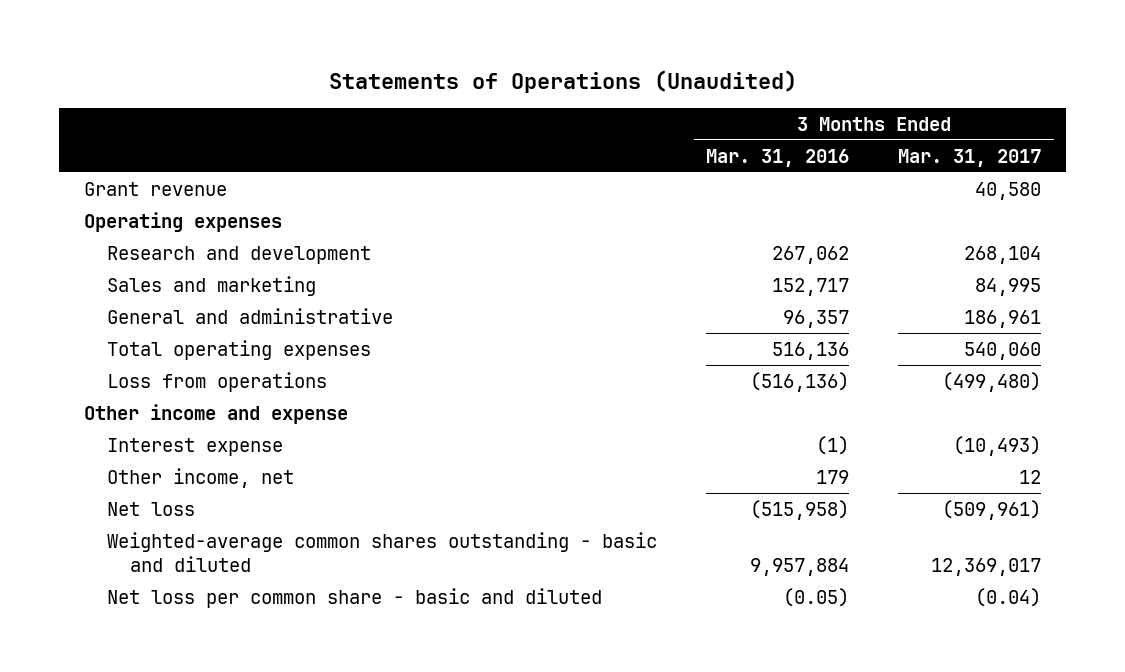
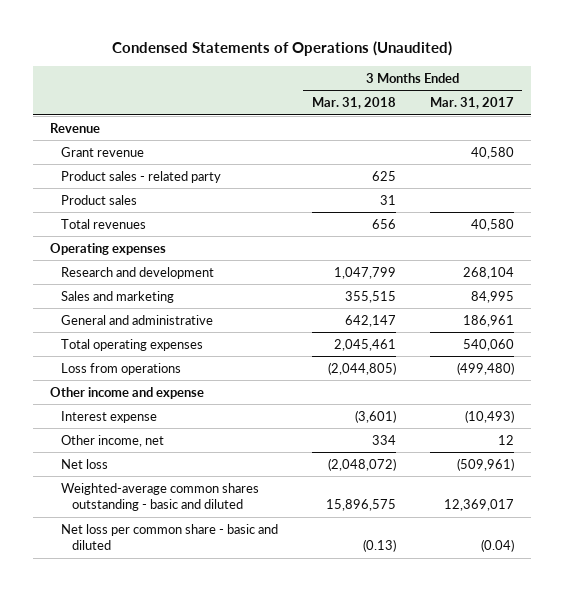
[328,69,797,93] Statements of Operations (Unaudited) -> [111,41,452,57] Condensed Statements of Operations (Unaudited)
[706,148,850,167] Mar. 31, 2016 -> none
none -> [311,97,396,110] Mar. 31, 2018
none -> [49,122,100,133] Revenue
none -> [60,170,221,183] Product sales - related party
none -> [60,194,137,205] Product sales
none -> [60,218,146,229] Total revenues

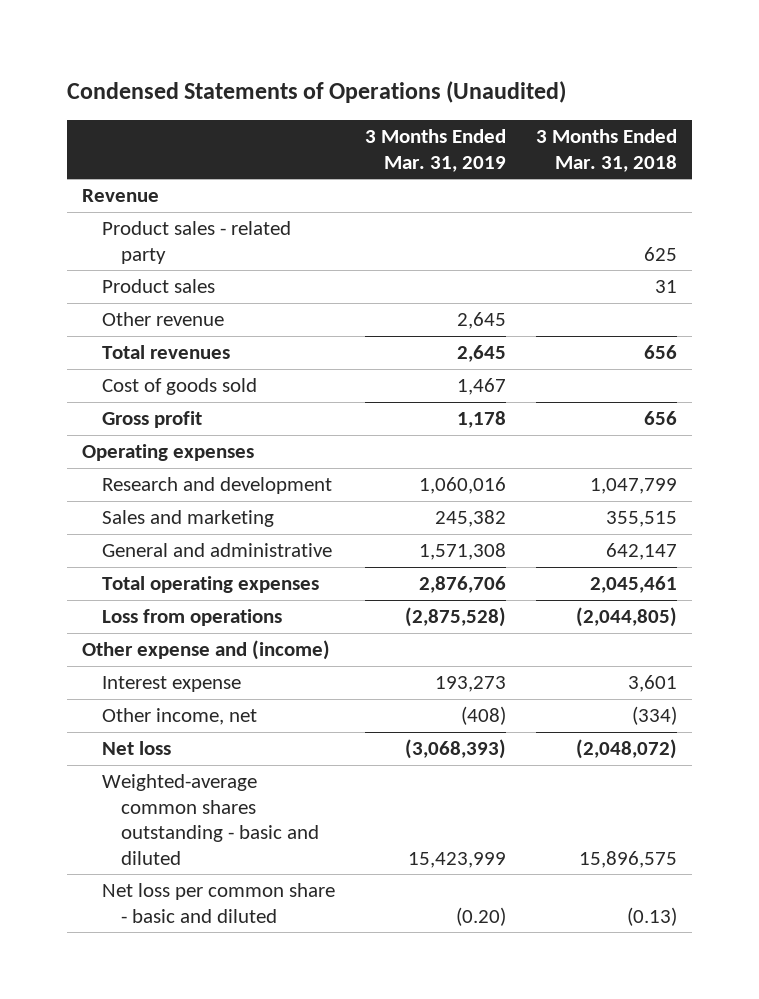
[429,97,514,110] Mar. 31, 2017 -> none
none -> [364,129,506,172] 3 Months Ended Mar. 31, 2019
[60,146,144,157] Grant revenue -> none
none -> [101,312,224,327] Other revenue
none -> [101,378,257,396] Cost of goods sold
none -> [101,411,202,429] Gross profit
[49,386,204,399] Other income and expense -> [82,640,331,661] Other expense and (income)
[354,409,396,423] (3,601) -> [627,675,677,693] 3,601
[371,434,396,445] 334 -> [631,706,677,726] (334)

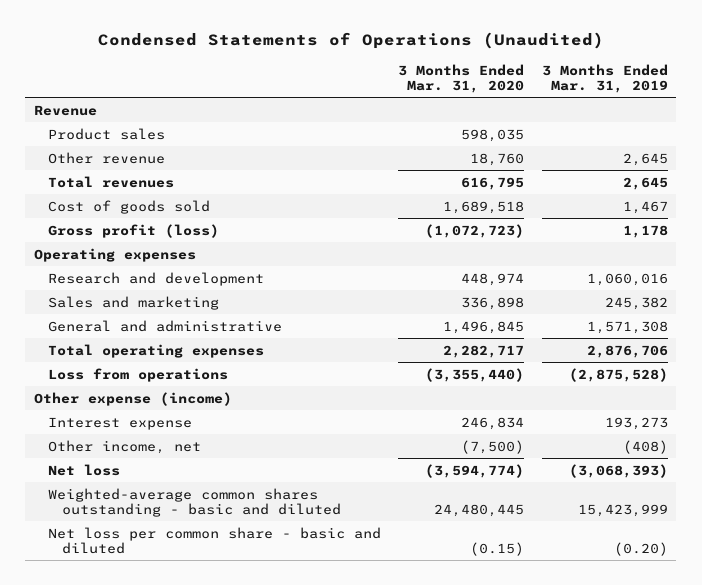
[535,129,677,172] 3 Months Ended Mar. 31, 2018 -> none
none -> [398,63,525,93] 3 Months Ended Mar. 31, 2020
[101,221,291,264] Product sales - related party -> none
[101,411,202,429] Gross profit -> [48,223,220,238] Gross profit (loss)
[82,640,331,661] Other expense and (income) -> [33,391,232,406] Other expense (income)

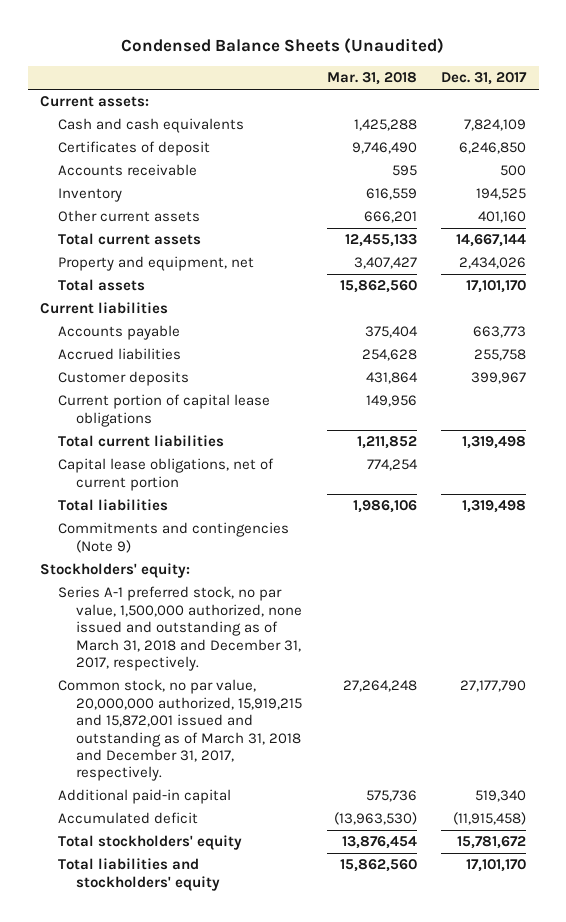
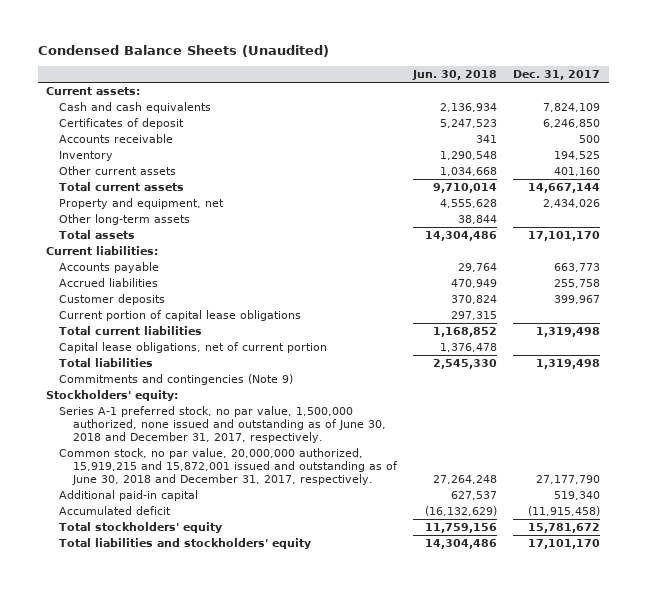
[326,72,417,86] Mar. 31, 2018 -> none
none -> [412,70,498,81] Jun. 30, 2018
none -> [59,213,191,225] Other long-term assets
[40,302,169,315] Current liabilities -> [46,245,159,255] Current liabilities:
[58,586,303,671] Series A-1 preferred stock, no par value, 1,500,000 authorized, none issued and outstanding as of March 31, 2018 and December 31, 2017, respectively. -> [59,405,386,444] Series A-1 preferred stock, no par value, 1,500,000 authorized, none issued and outstanding as of June 30, 2018 and December 31, 2017, respectively.
[58,679,303,782] Common stock, no par value, 20,000,000 authorized, 15,919,215 and 15,872,001 issued and outstanding as of March 31, 2018 and December 31, 2017, respectively. -> [59,447,398,486] Common stock, no par value, 20,000,000 authorized, 15,919,215 and 15,872,001 issued and outstanding as of June 30, 2018 and December 31, 2017, respectively.

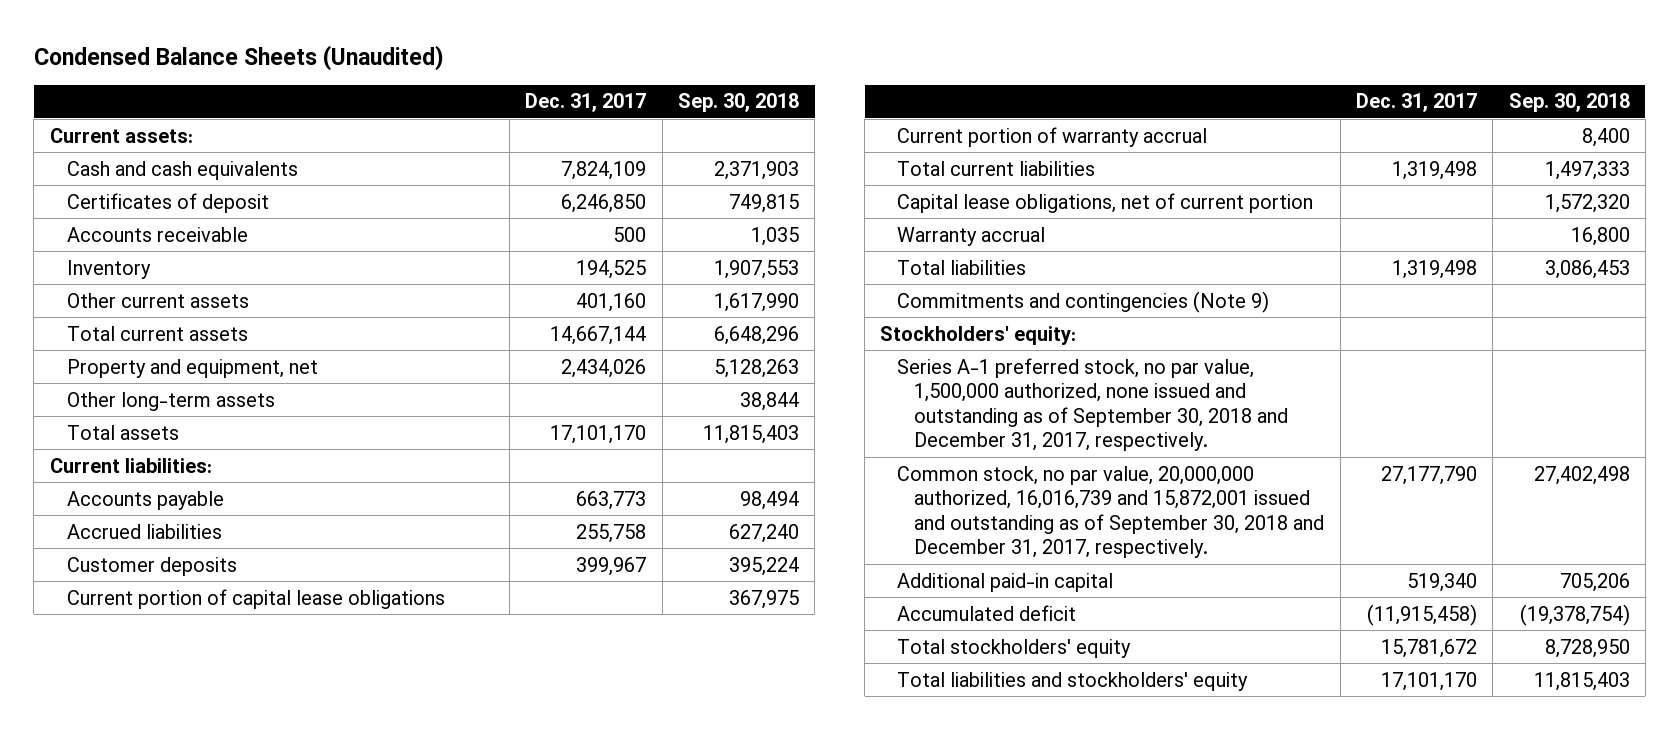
[412,70,498,81] Jun. 30, 2018 -> none
none -> [677,93,799,113] Sep. 30, 2018
none -> [897,126,1208,147] Current portion of warranty accrual
none -> [897,226,1046,246] Warranty accrual
[59,405,386,444] Series A-1 preferred stock, no par value, 1,500,000 authorized, none issued and outstanding as of June 30, 2018 and December 31, 2017, respectively. -> [897,357,1289,452] Series A-1 preferred stock, no par value, 1,500,000 authorized, none issued and outstanding as of September 30, 2018 and December 31, 2017, respectively.
[59,447,398,486] Common stock, no par value, 20,000,000 authorized, 15,919,215 and 15,872,001 issued and outstanding as of June 30, 2018 and December 31, 2017, respectively. -> [897,465,1325,559] Common stock, no par value, 20,000,000 authorized, 16,016,739 and 15,872,001 issued and outstanding as of September 30, 2018 and December 31, 2017, respectively.

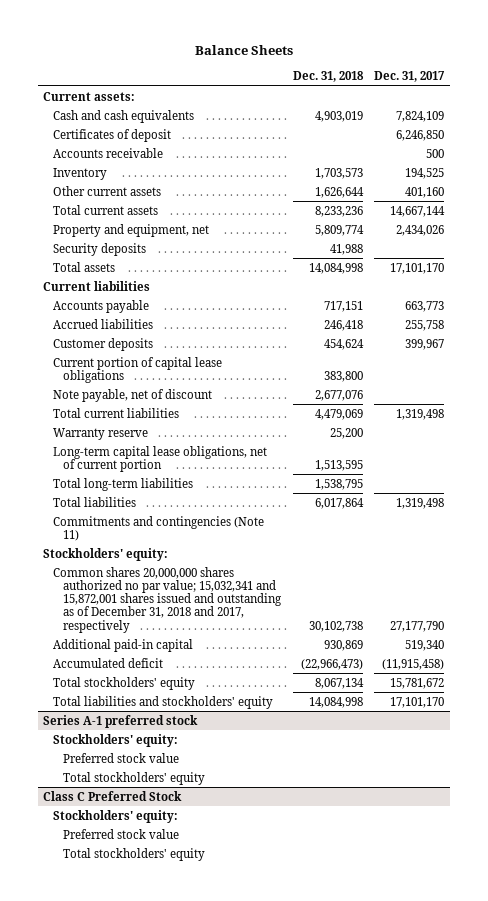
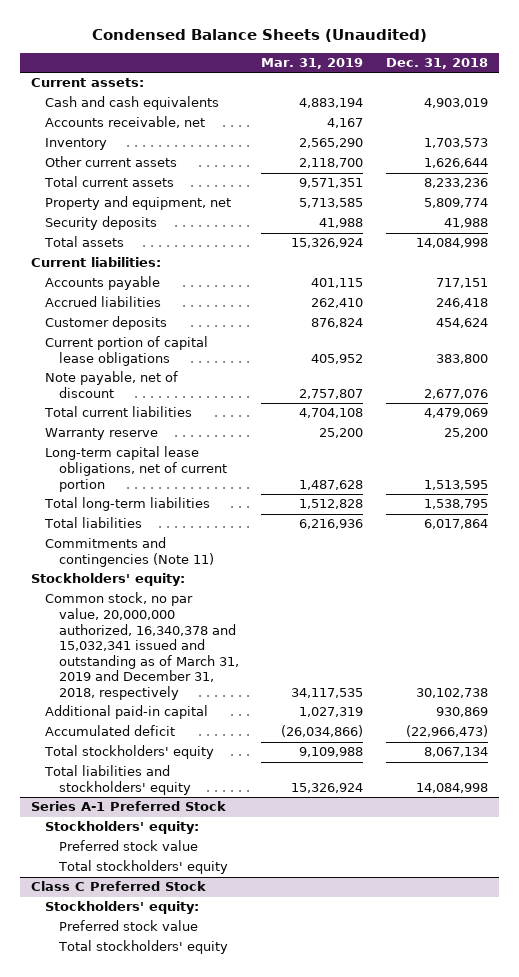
[194,45,293,56] Balance Sheets -> [91,28,427,42] Condensed Balance Sheets (Unaudited)
[374,71,446,83] Dec. 31, 2017 -> none
none -> [261,58,364,70] Mar. 31, 2019
[53,128,172,142] Certificates of deposit -> none
[53,147,164,158] Accounts receivable -> [44,116,205,129] Accounts receivable, net
[43,280,151,291] Current liabilities -> [31,257,162,268] Current liabilities:
[53,566,283,633] Common shares 20,000,000 shares authorized no par value; 15,032,341 and 15,872,001 shares issued and outstanding as of December 31, 2018 and 2017, respectively -> [44,592,239,701] Common stock, no par value, 20,000,000 authorized, 16,340,378 and 15,032,341 issued and outstanding as of March 31, 2019 and December 31, 2018, respectively
[43,714,199,728] Series A-1 preferred stock -> [31,801,227,812] Series A-1 Preferred Stock

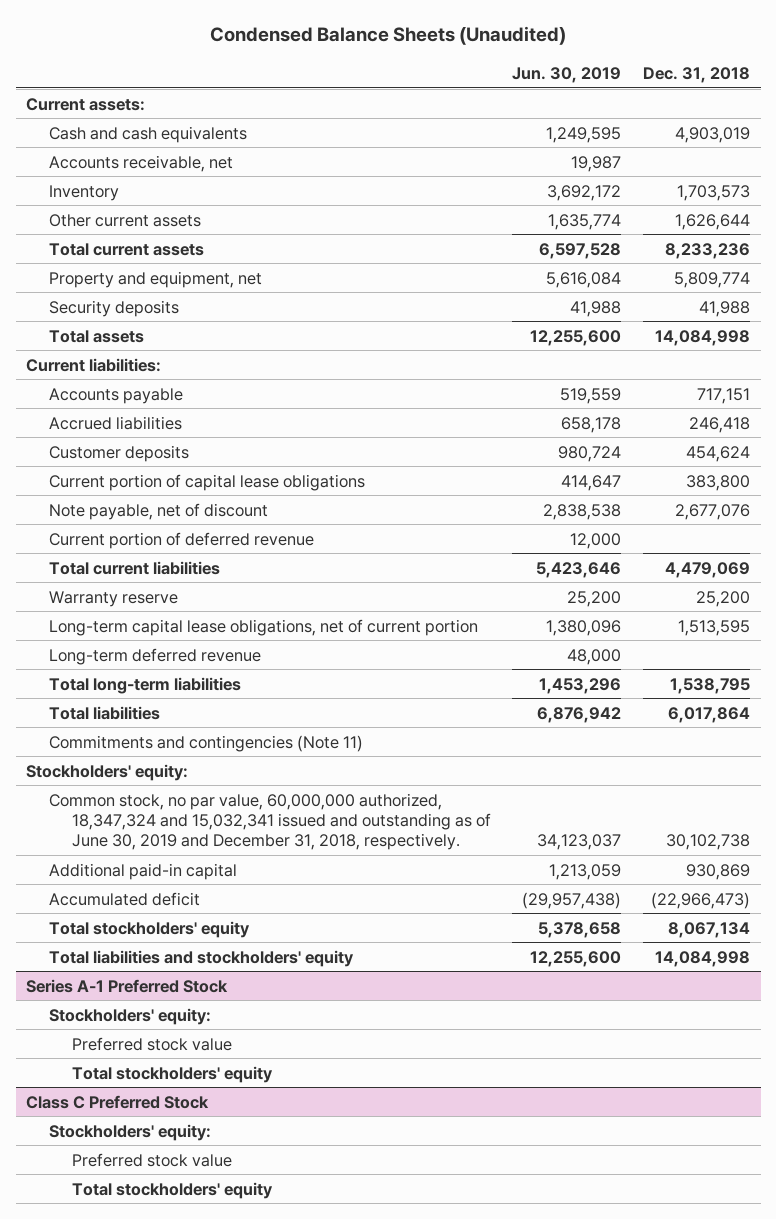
[261,58,364,70] Mar. 31, 2019 -> none
none -> [512,66,622,83] Jun. 30, 2019
none -> [49,531,315,549] Current portion of deferred revenue
none -> [49,647,262,665] Long-term deferred revenue
[44,592,239,701] Common stock, no par value, 20,000,000 authorized, 16,340,378 and 15,032,341 issued and outstanding as of March 31, 2019 and December 31, 2018, respectively -> [49,792,491,851] Common stock, no par value, 60,000,000 authorized, 18,347,324 and 15,032,341 issued and outstanding as of June 30, 2019 and December 31, 2018, respectively.

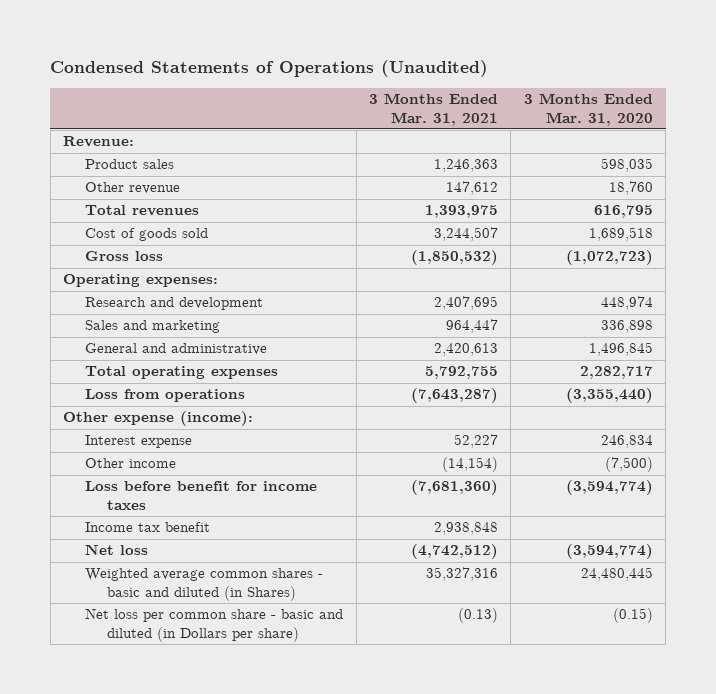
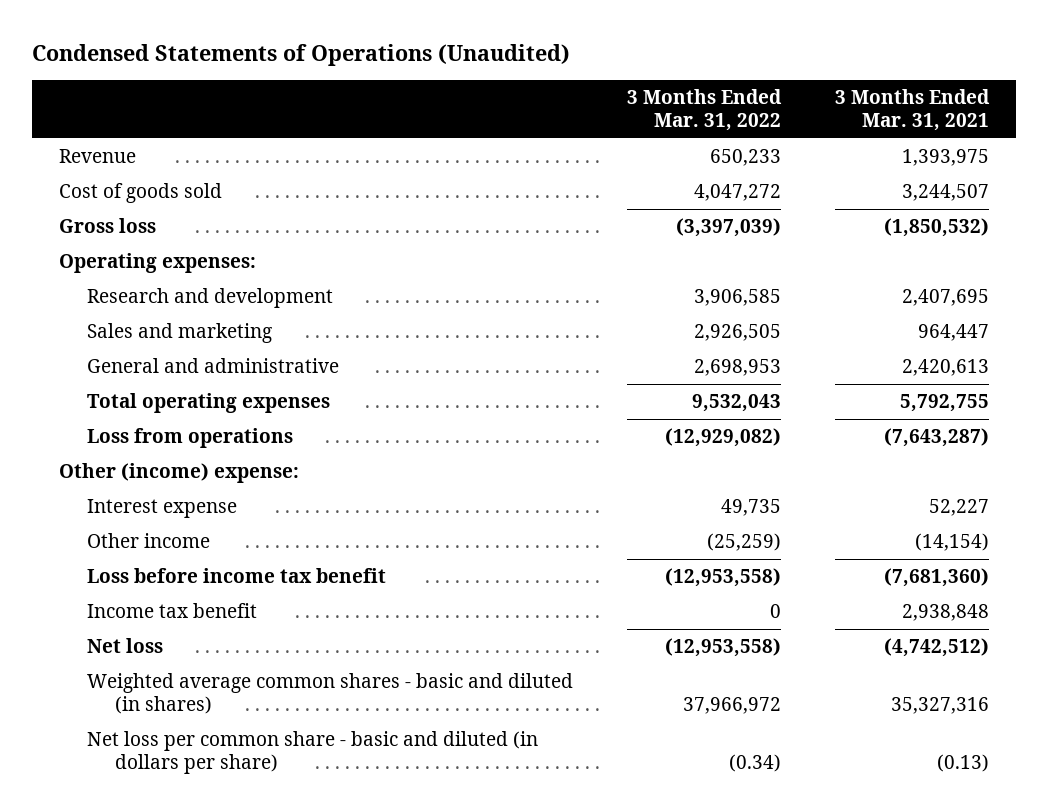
[523,93,653,126] 3 Months Ended Mar. 31, 2020 -> none
none -> [626,88,782,132] 3 Months Ended Mar. 31, 2022
[63,136,135,148] Revenue: -> none
[85,159,175,170] Product sales -> none
[85,182,181,195] Other revenue -> none
[85,205,200,217] Total revenues -> [58,149,136,164] Revenue
[63,411,254,427] Other expense (income): -> [58,463,299,484] Other (income) expense:
[85,481,318,510] Loss before benefit for income taxes -> [86,568,386,584] Loss before income tax benefit
[85,568,324,601] Weighted average common shares - basic and diluted (in Shares) -> [86,673,573,715] Weighted average common shares - basic and diluted (in shares)
[85,608,344,642] Net loss per common share - basic and diluted (in Dollars per share) -> [86,731,538,775] Net loss per common share - basic and diluted (in dollars per share)

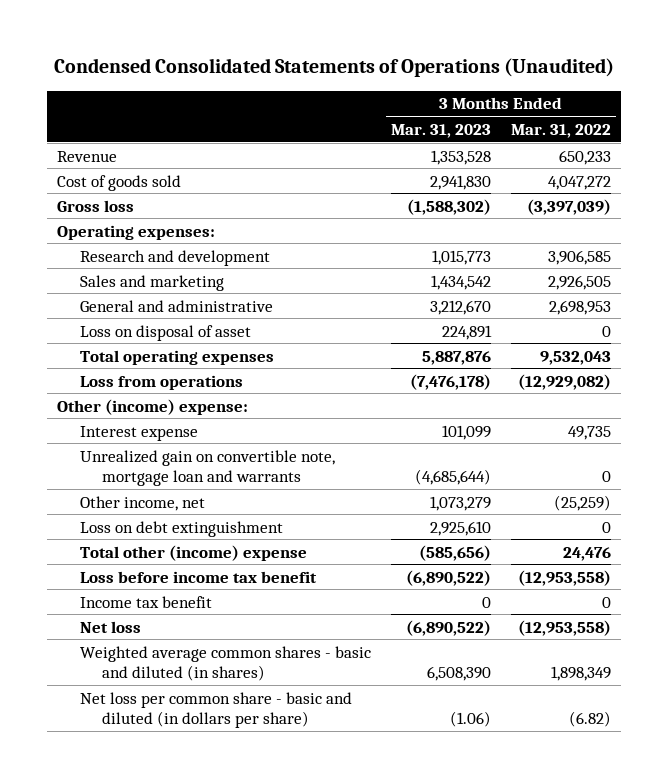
[31,43,570,66] Condensed Statements of Operations (Unaudited) -> [54,58,615,78] Condensed Consolidated Statements of Operations (Unaudited)
[834,88,990,132] 3 Months Ended Mar. 31, 2021 -> none
none -> [390,123,491,138] Mar. 31, 2023
none -> [79,324,251,341] Loss on disposal of asset
none -> [79,449,335,486] Unrealized gain on convertible note, mortgage loan and warrants
[86,533,210,549] Other income -> [79,495,205,511] Other income, net
none -> [79,520,283,537] Loss on debt extinguishment
none -> [79,544,307,561] Total other (income) expense
[682,697,781,715] 37,966,972 -> [551,665,612,681] 1,898,349
[728,754,781,773] (0.34) -> [569,710,612,727] (6.82)

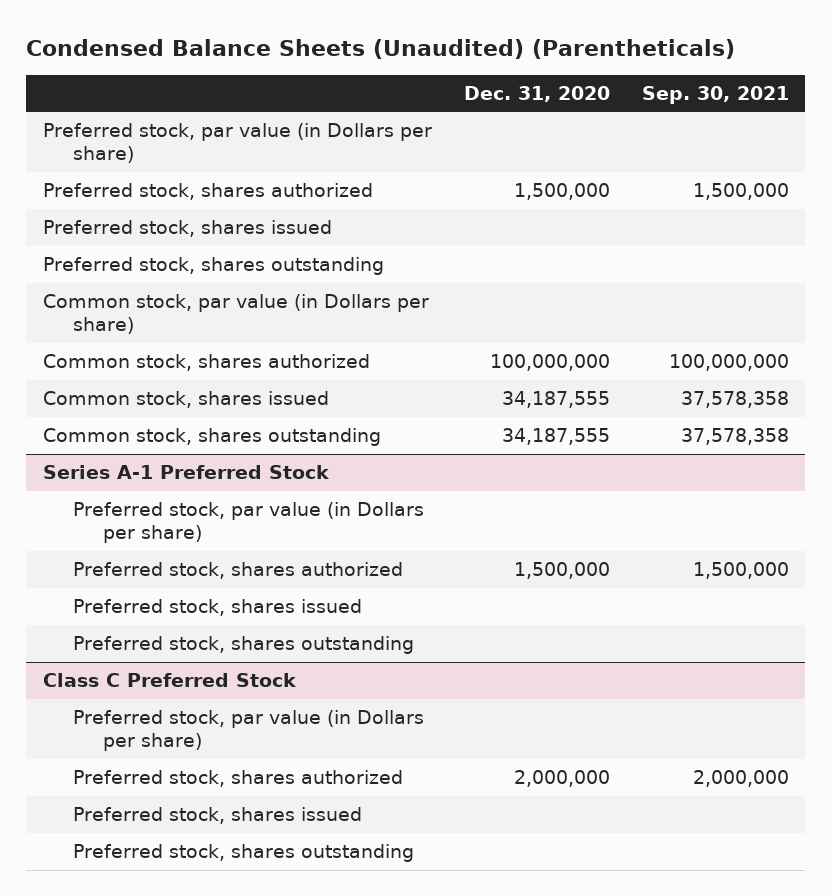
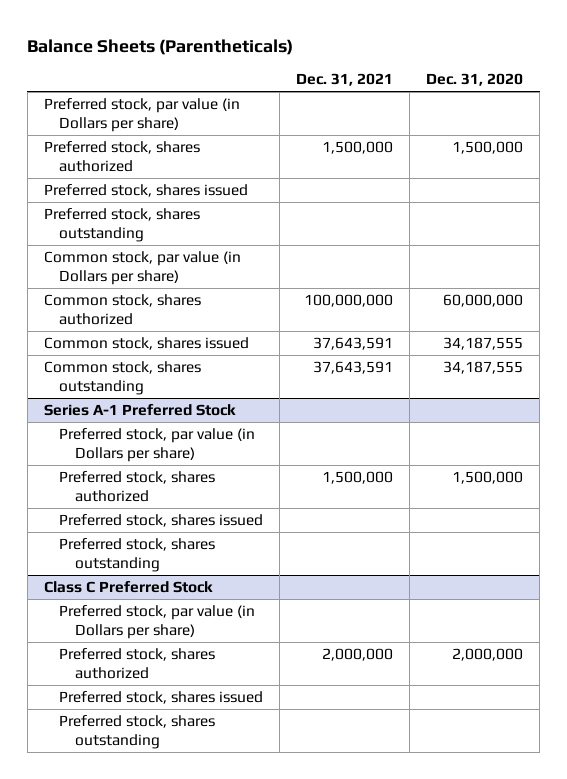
[26,38,736,59] Condensed Balance Sheets (Unaudited) (Parentheticals) -> [27,38,294,55] Balance Sheets (Parentheticals)
[642,86,790,105] Sep. 30, 2021 -> none
none -> [296,73,394,87] Dec. 31, 2021
[489,354,610,372] 100,000,000 -> [443,293,524,307] 60,000,000

